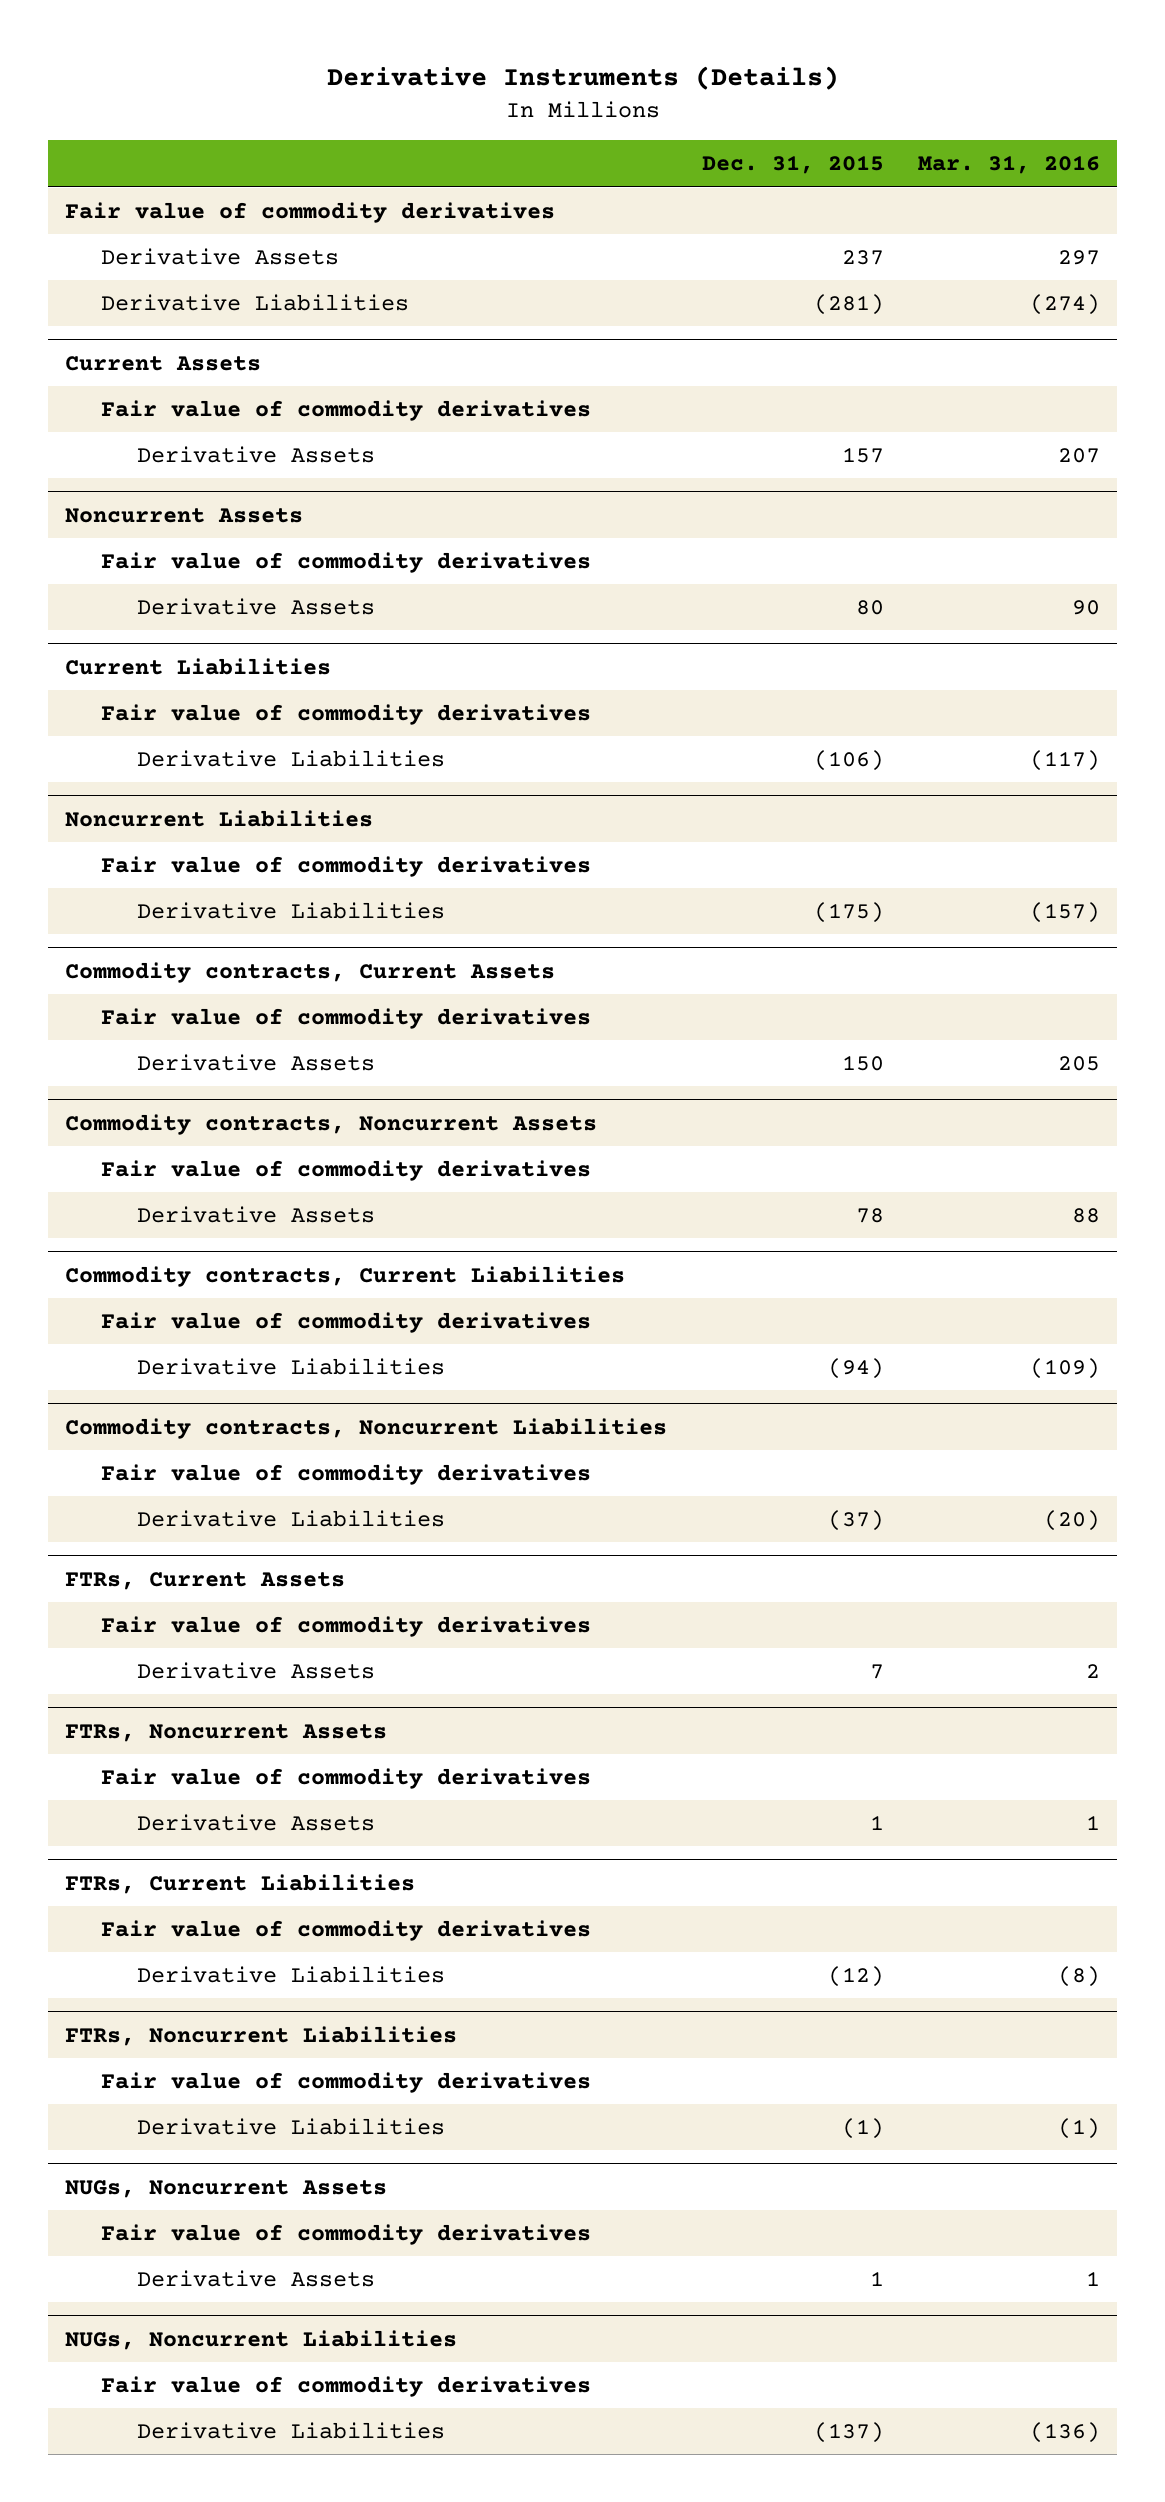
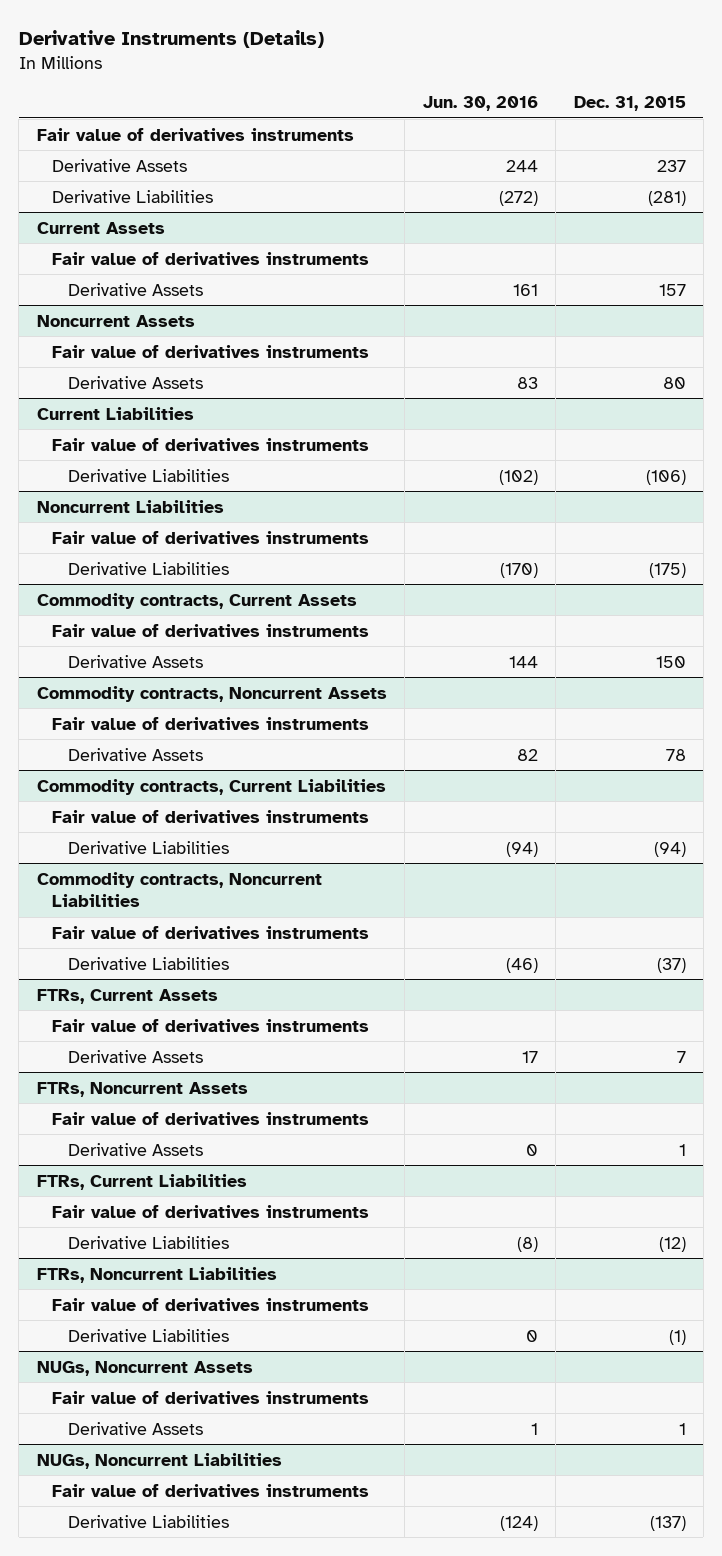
[918,155,1101,175] Mar. 31, 2016 -> none
none -> [422,95,538,111] Jun. 30, 2016
[65,202,556,224] Fair value of commodity derivatives -> [36,127,354,141] Fair value of derivatives instruments
[101,400,592,422] Fair value of commodity derivatives -> [52,251,370,265] Fair value of derivatives instruments
[101,552,592,574] Fair value of commodity derivatives -> [52,344,370,358] Fair value of derivatives instruments
[101,704,592,726] Fair value of commodity derivatives -> [52,437,370,451] Fair value of derivatives instruments
[101,856,592,878] Fair value of commodity derivatives -> [52,530,370,544] Fair value of derivatives instruments
[101,1008,592,1030] Fair value of commodity derivatives -> [52,623,370,637] Fair value of derivatives instruments
[101,1160,592,1182] Fair value of commodity derivatives -> [52,716,370,730] Fair value of derivatives instruments
[101,1312,592,1334] Fair value of commodity derivatives -> [52,809,370,823] Fair value of derivatives instruments
[101,1464,592,1486] Fair value of commodity derivatives -> [52,925,370,939] Fair value of derivatives instruments
[101,1616,592,1638] Fair value of commodity derivatives -> [52,1018,370,1032] Fair value of derivatives instruments
[101,1768,592,1790] Fair value of commodity derivatives -> [52,1111,370,1125] Fair value of derivatives instruments
[101,1920,592,1942] Fair value of commodity derivatives -> [52,1204,370,1218] Fair value of derivatives instruments
[101,2072,592,2094] Fair value of commodity derivatives -> [52,1297,370,1311] Fair value of derivatives instruments
[101,2224,592,2246] Fair value of commodity derivatives -> [52,1390,370,1404] Fair value of derivatives instruments
[101,2376,592,2398] Fair value of commodity derivatives -> [52,1483,370,1497] Fair value of derivatives instruments

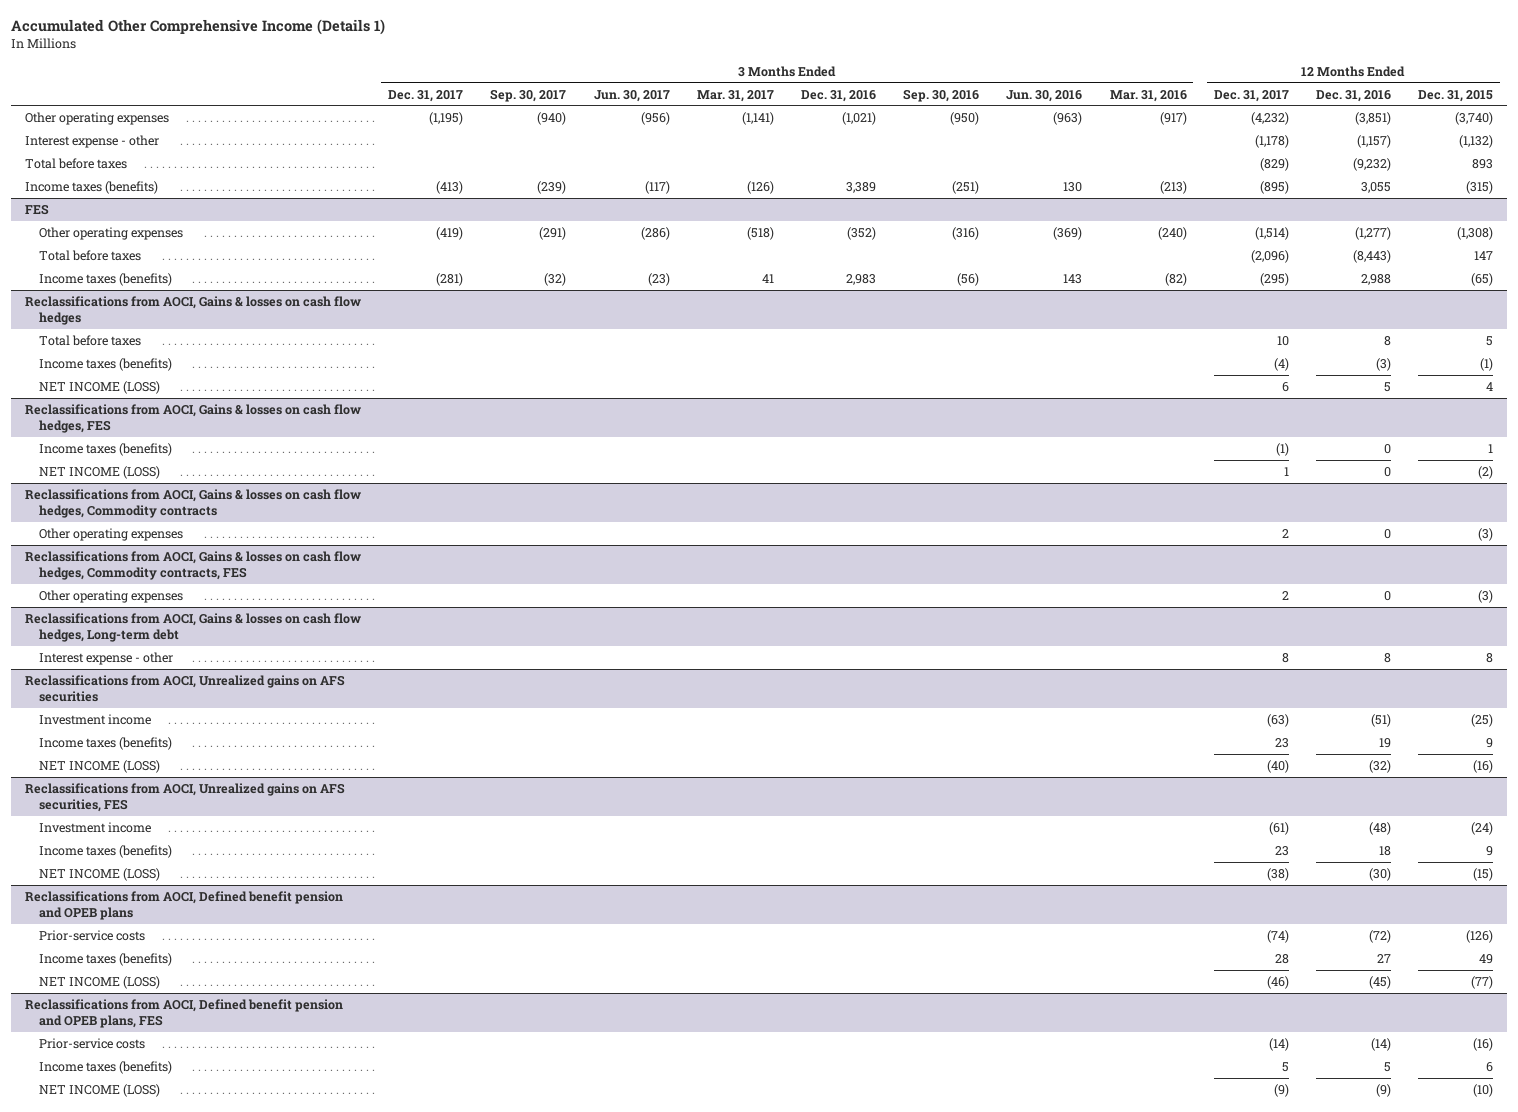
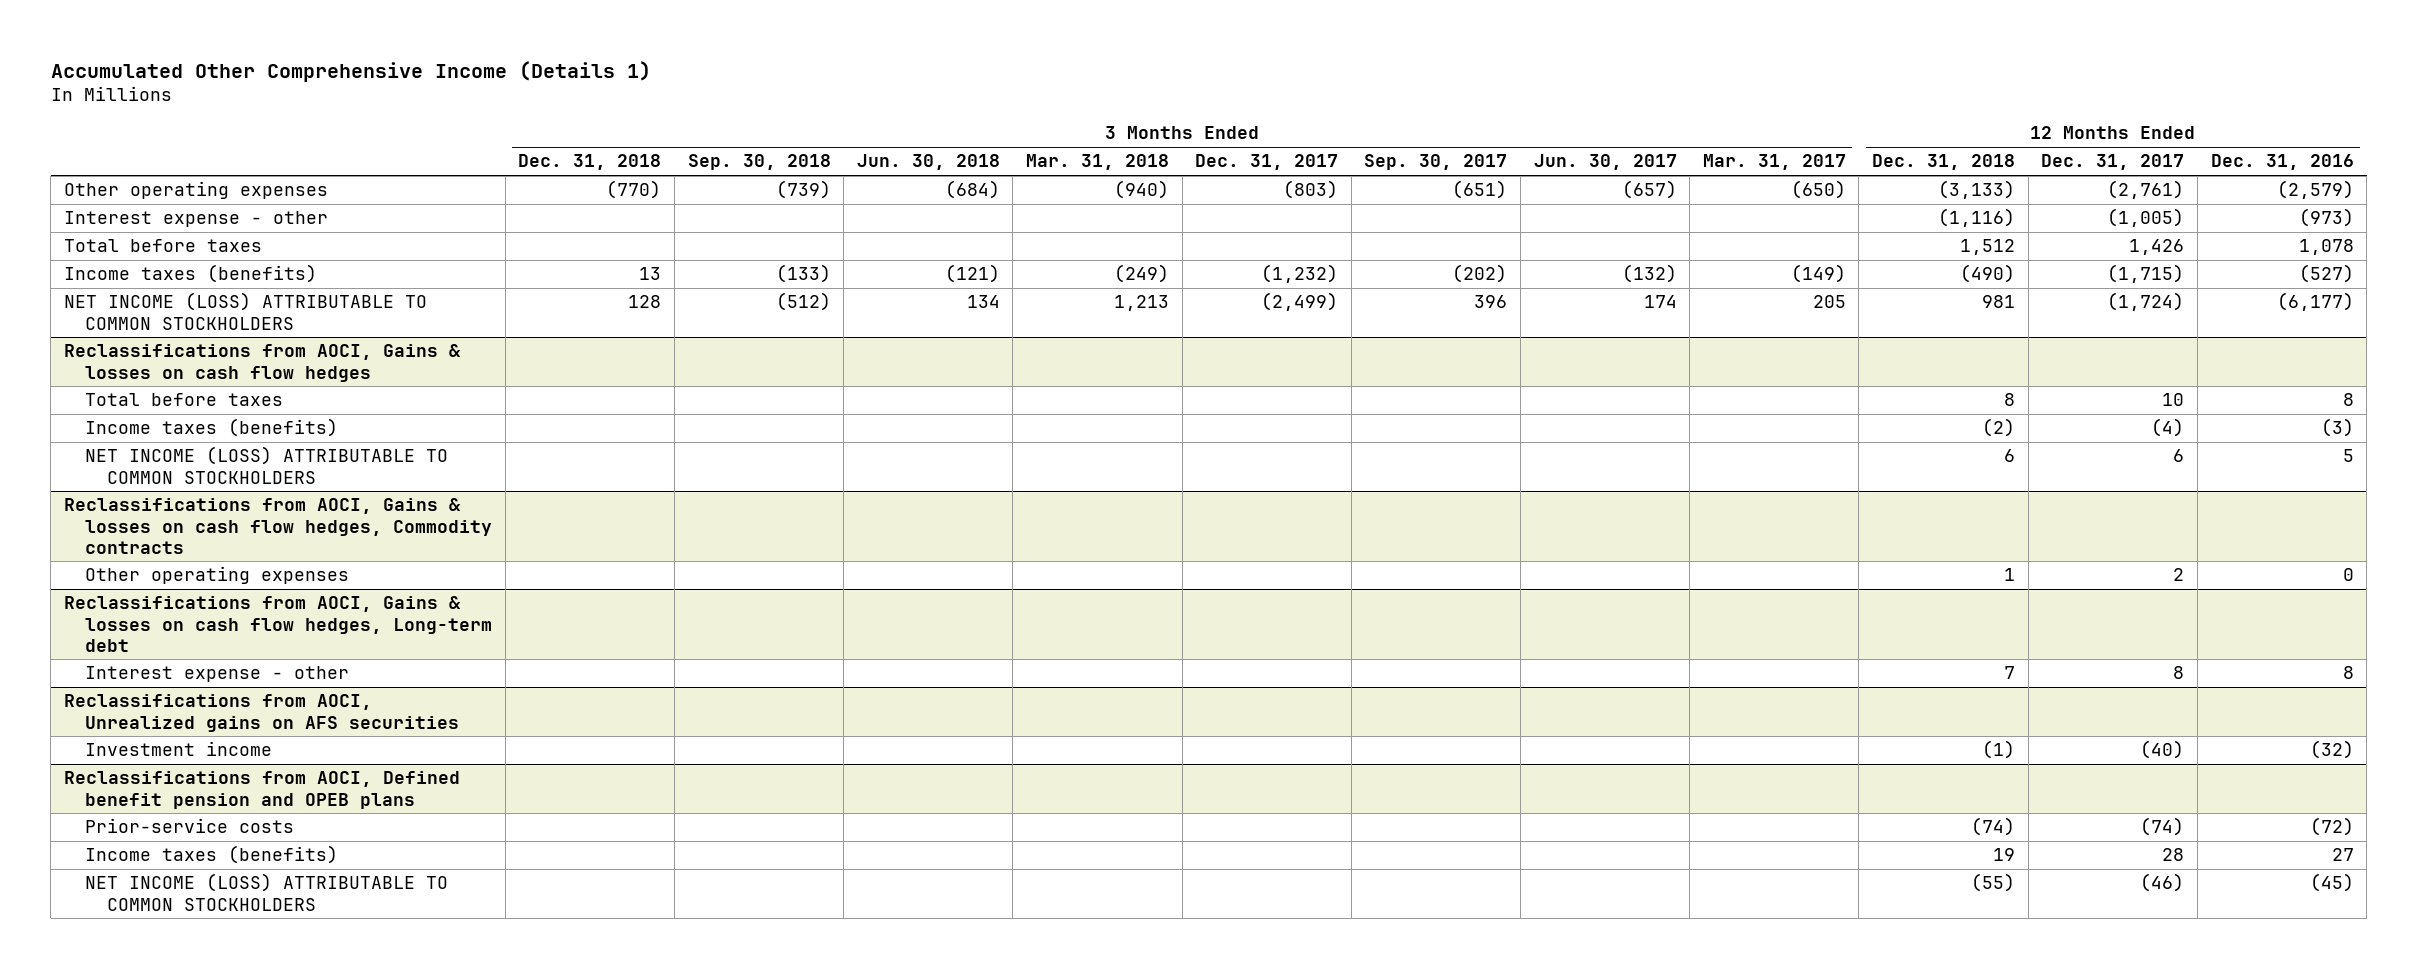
[800,89,876,102] Dec. 31, 2016 -> none
[903,88,980,102] Sep. 30, 2016 -> none
[1006,89,1083,102] Jun. 30, 2016 -> none
[1109,89,1187,102] Mar. 31, 2016 -> none
[1418,89,1494,102] Dec. 31, 2015 -> none
none -> [518,154,662,171] Dec. 31, 2018
none -> [687,154,831,171] Sep. 30, 2018
none -> [856,154,1000,171] Jun. 30, 2018
none -> [1025,154,1169,171] Mar. 31, 2018
none -> [1872,154,2016,171] Dec. 31, 2018
[24,203,49,215] FES -> none
[38,226,183,240] Other operating expenses -> none
[38,249,141,261] Total before taxes -> none
[38,272,172,286] Income taxes (benefits) -> none
[429,111,464,125] (1,195) -> [1283,180,1339,200] (803)
[537,111,567,125] (940) -> [1452,180,1508,200] (651)
[640,111,670,125] (956) -> [1621,180,1677,200] (657)
[741,111,774,125] (1,141) -> [1790,180,1846,200] (650)
[1250,111,1289,125] (4,232) -> [2107,180,2185,200] (2,761)
[1354,111,1391,125] (3,851) -> [2276,180,2354,200] (2,579)
[1254,134,1289,148] (1,178) -> [2107,208,2185,228] (1,005)
[1356,134,1391,148] (1,157) -> [2298,208,2354,228] (973)
[1259,157,1289,171] (829) -> [2129,239,2185,256] 1,426
[1352,157,1391,171] (9,232) -> [2298,239,2354,256] 1,078
[436,180,464,194] (413) -> [1261,264,1339,284] (1,232)
[537,180,567,194] (239) -> [1452,264,1508,284] (202)
[644,180,670,194] (117) -> [1621,264,1677,284] (132)
[746,180,774,194] (126) -> [1790,264,1846,284] (149)
[1259,180,1289,194] (895) -> [2107,264,2185,284] (1,715)
[1360,181,1391,193] 3,055 -> [2298,264,2354,284] (527)
none -> [63,292,427,330] NET INCOME (LOSS) ATTRIBUTABLE TO COMMON STOCKHOLDERS
[24,403,361,433] Reclassifications from AOCI, Gains & losses on cash flow hedges, FES -> none
[38,442,172,456] Income taxes (benefits) -> none
[38,465,160,479] NET INCOME (LOSS) -> none
[38,380,160,394] NET INCOME (LOSS) -> [85,446,449,484] NET INCOME (LOSS) ATTRIBUTABLE TO COMMON STOCKHOLDERS
[24,550,361,580] Reclassifications from AOCI, Gains & losses on cash flow hedges, Commodity contracts, FES -> none
[38,589,183,603] Other operating expenses -> none
[38,736,172,750] Income taxes (benefits) -> none
[38,759,160,773] NET INCOME (LOSS) -> none
[24,782,345,812] Reclassifications from AOCI, Unrealized gains on AFS securities, FES -> none
[38,821,151,833] Investment income -> none
[38,844,172,858] Income taxes (benefits) -> none
[38,867,160,881] NET INCOME (LOSS) -> none
[1266,713,1289,727] (63) -> [2140,740,2185,760] (40)
[1370,713,1391,727] (51) -> [2309,740,2354,760] (32)
[24,998,343,1028] Reclassifications from AOCI, Defined benefit pension and OPEB plans, FES -> none
[38,1037,145,1049] Prior-service costs -> none
[38,1060,172,1074] Income taxes (benefits) -> none
[38,1083,160,1097] NET INCOME (LOSS) -> none
[38,975,160,989] NET INCOME (LOSS) -> [85,873,449,911] NET INCOME (LOSS) ATTRIBUTABLE TO COMMON STOCKHOLDERS

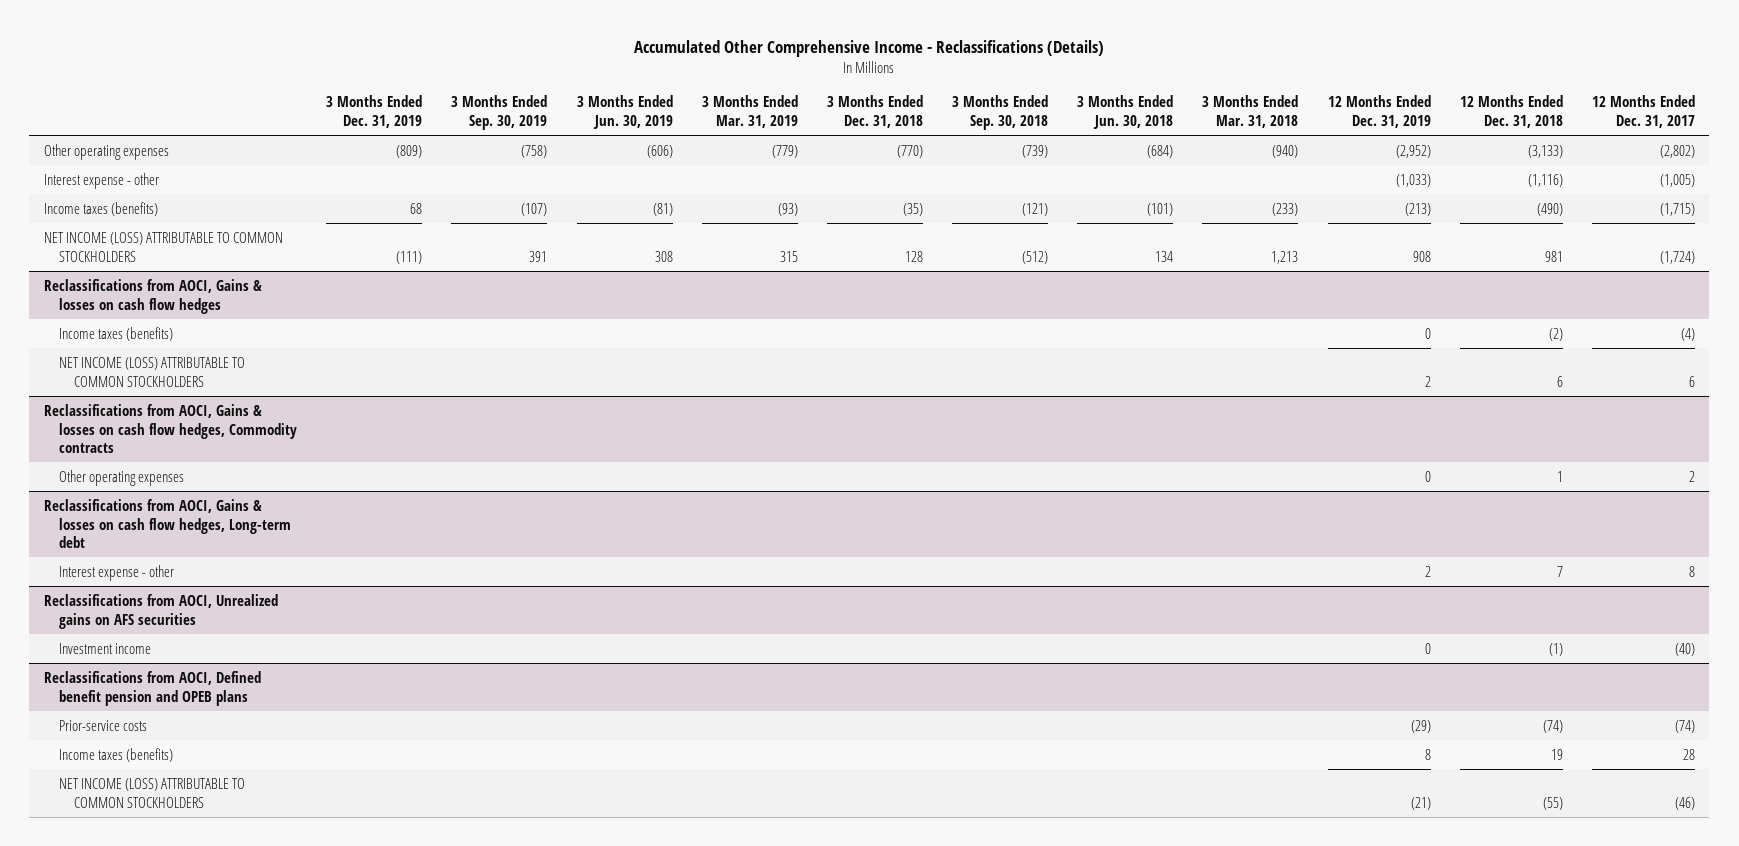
[50,60,651,82] Accumulated Other Comprehensive Income (Details 1) -> [634,39,1105,57] Accumulated Other Comprehensive Income - Reclassifications (Details)
[1195,154,1339,171] Dec. 31, 2017 -> none
[1364,154,1508,171] Sep. 30, 2017 -> none
[1533,154,1677,171] Jun. 30, 2017 -> none
[1702,154,1846,171] Mar. 31, 2017 -> none
[2210,154,2354,171] Dec. 31, 2016 -> none
none -> [326,95,423,129] 3 Months Ended Dec. 31, 2019
none -> [451,95,548,131] 3 Months Ended Sep. 30, 2019
none -> [576,95,673,130] 3 Months Ended Jun. 30, 2019
none -> [701,95,798,129] 3 Months Ended Mar. 31, 2019
none -> [1327,95,1431,129] 12 Months Ended Dec. 31, 2019
[2107,180,2185,200] (2,761) -> [1659,144,1695,158] (2,802)
[63,239,262,253] Total before taxes -> none
[639,267,662,281] 13 -> [902,202,923,216] (35)
[775,264,831,284] (133) -> [1022,202,1049,216] (121)
[944,264,1000,284] (121) -> [1147,202,1174,216] (101)
[1113,264,1169,284] (249) -> [1272,202,1299,216] (233)
[85,393,284,407] Total before taxes -> none

